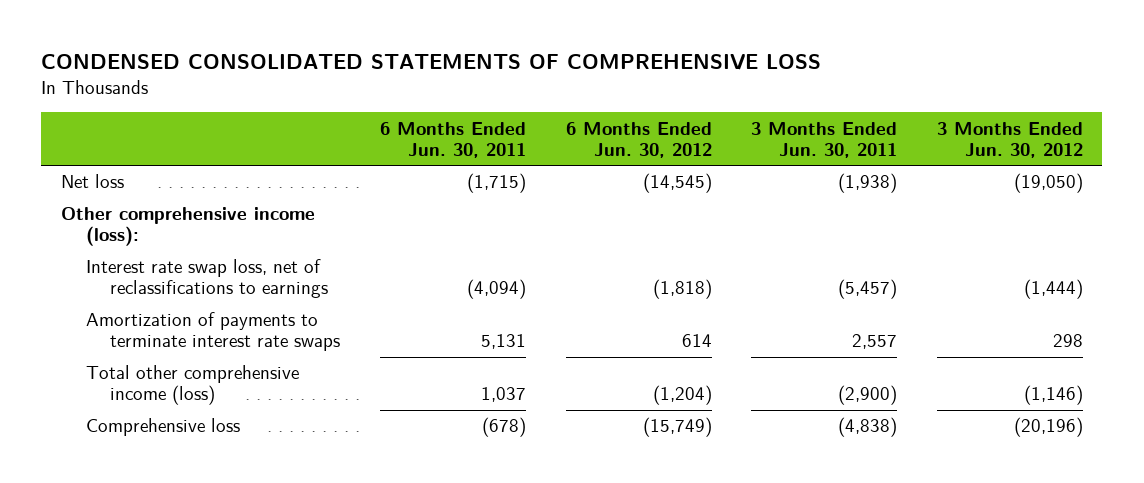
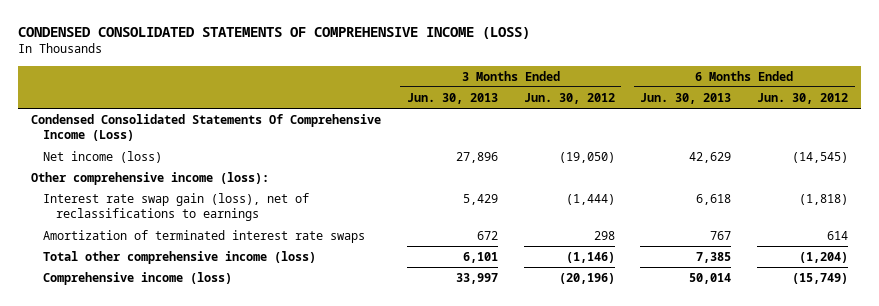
[41,54,822,71] CONDENSED CONSOLIDATED STATEMENTS OF COMPREHENSIVE LOSS -> [18,27,531,40] CONDENSED CONSOLIDATED STATEMENTS OF COMPREHENSIVE INCOME (LOSS)
[379,121,526,158] 6 Months Ended Jun. 30, 2011 -> none
[751,121,898,158] 3 Months Ended Jun. 30, 2011 -> none
none -> [406,92,498,104] Jun. 30, 2013
none -> [640,92,732,104] Jun. 30, 2013
none -> [31,114,382,142] Condensed Consolidated Statements Of Comprehensive Income (Loss)
[60,174,124,189] Net loss -> [43,151,163,164] Net income (loss)
[85,259,329,299] Interest rate swap loss, net of reclassifications to earnings -> [43,193,310,222] Interest rate swap gain (loss), net of reclassifications to earnings
[85,312,341,352] Amortization of payments to terminate interest rate swaps -> [43,230,366,244] Amortization of terminated interest rate swaps
[85,418,240,437] Comprehensive loss -> [43,272,233,286] Comprehensive income (loss)

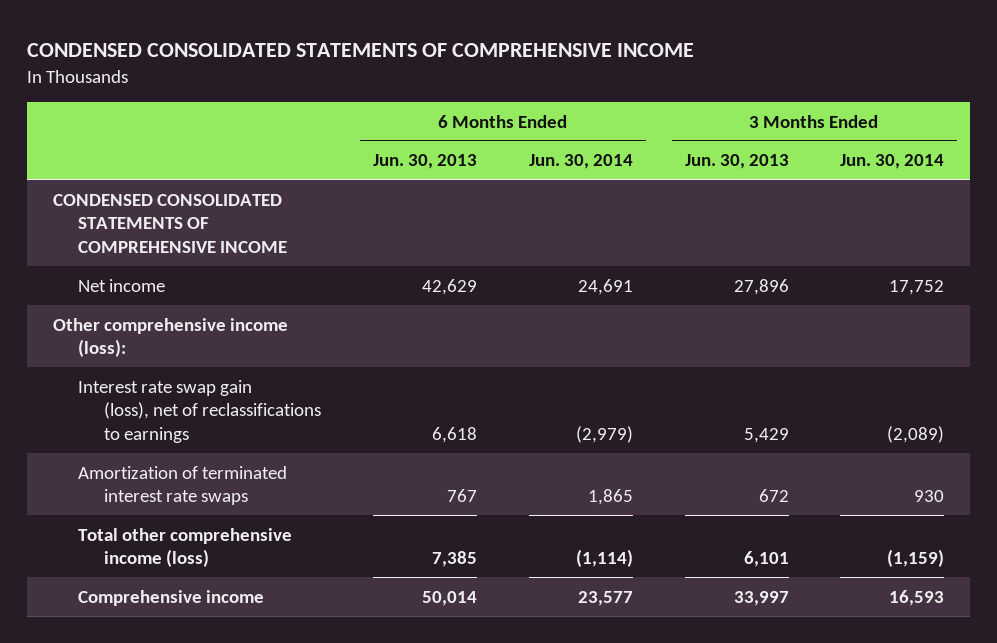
[18,27,531,40] CONDENSED CONSOLIDATED STATEMENTS OF COMPREHENSIVE INCOME (LOSS) -> [27,42,695,57] CONDENSED CONSOLIDATED STATEMENTS OF COMPREHENSIVE INCOME
[523,92,615,104] Jun. 30, 2012 -> none
[757,92,849,104] Jun. 30, 2012 -> none
none -> [528,154,633,170] Jun. 30, 2014
none -> [840,154,945,170] Jun. 30, 2014
[31,114,382,142] Condensed Consolidated Statements Of Comprehensive Income (Loss) -> [53,193,288,254] CONDENSED CONSOLIDATED STATEMENTS OF COMPREHENSIVE INCOME
[43,151,163,164] Net income (loss) -> [78,278,166,292] Net income
[43,272,233,286] Comprehensive income (loss) -> [78,589,265,606] Comprehensive income

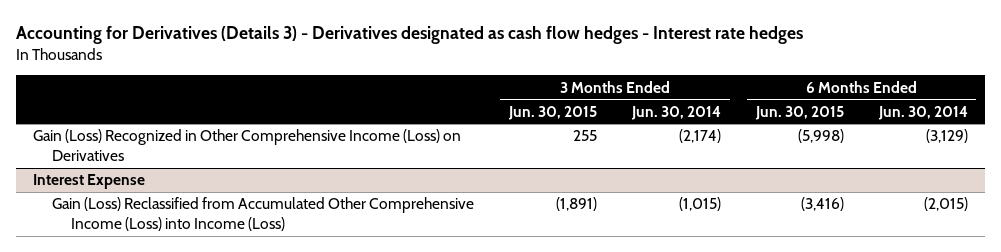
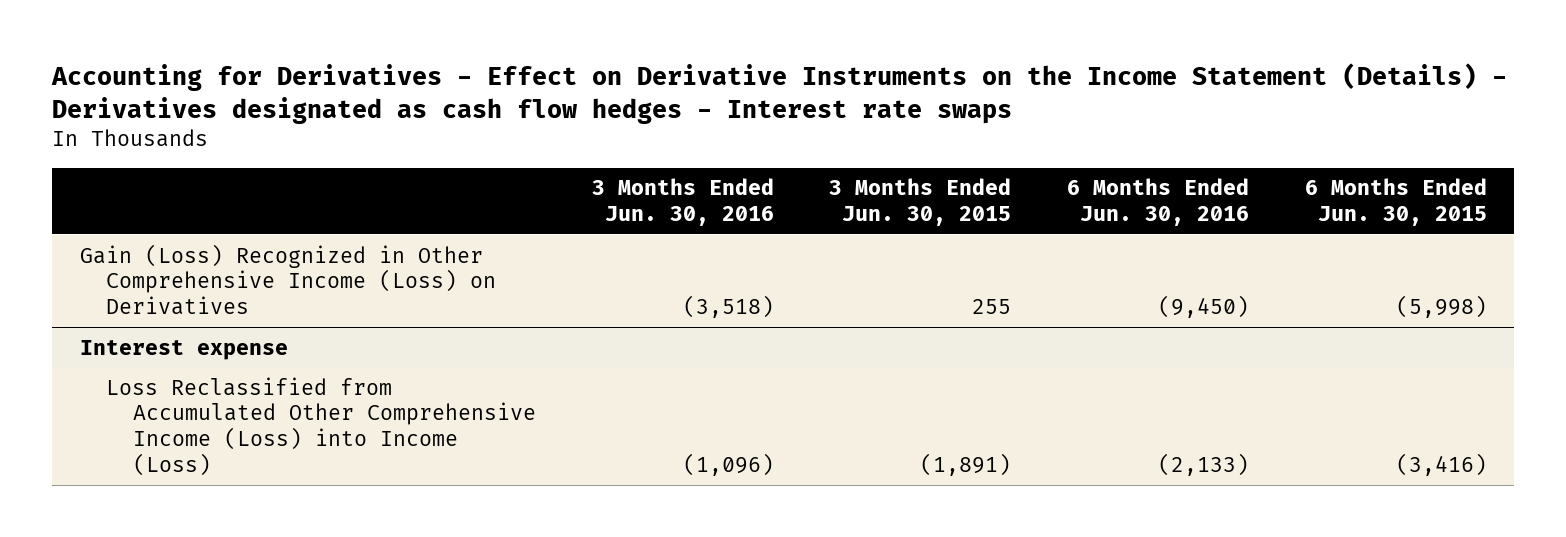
[15,26,803,45] Accounting for Derivatives (Details 3) - Derivatives designated as cash flow hedges - Interest rate hedges -> [50,62,1507,124] Accounting for Derivatives - Effect on Derivative Instruments on the Income Statement (Details) - Derivatives designated as cash flow hedges - Interest rate swaps
[630,105,721,120] Jun. 30, 2014 -> none
[877,105,968,120] Jun. 30, 2014 -> none
none -> [591,178,774,226] 3 Months Ended Jun. 30, 2016
none -> [1066,178,1249,226] 6 Months Ended Jun. 30, 2016
[32,174,145,190] Interest Expense -> [79,339,288,360] Interest expense
[52,197,475,232] Gain (Loss) Reclassified from Accumulated Other Comprehensive Income (Loss) into Income (Loss) -> [106,376,537,477] Loss Reclassified from Accumulated Other Comprehensive Income (Loss) into Income (Loss)

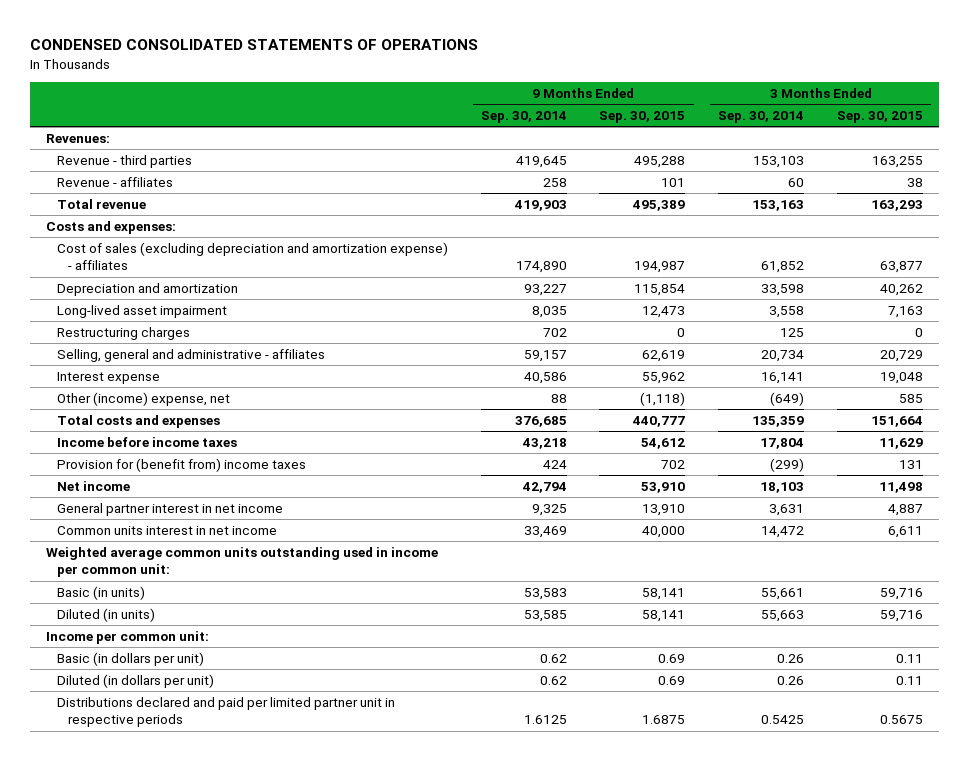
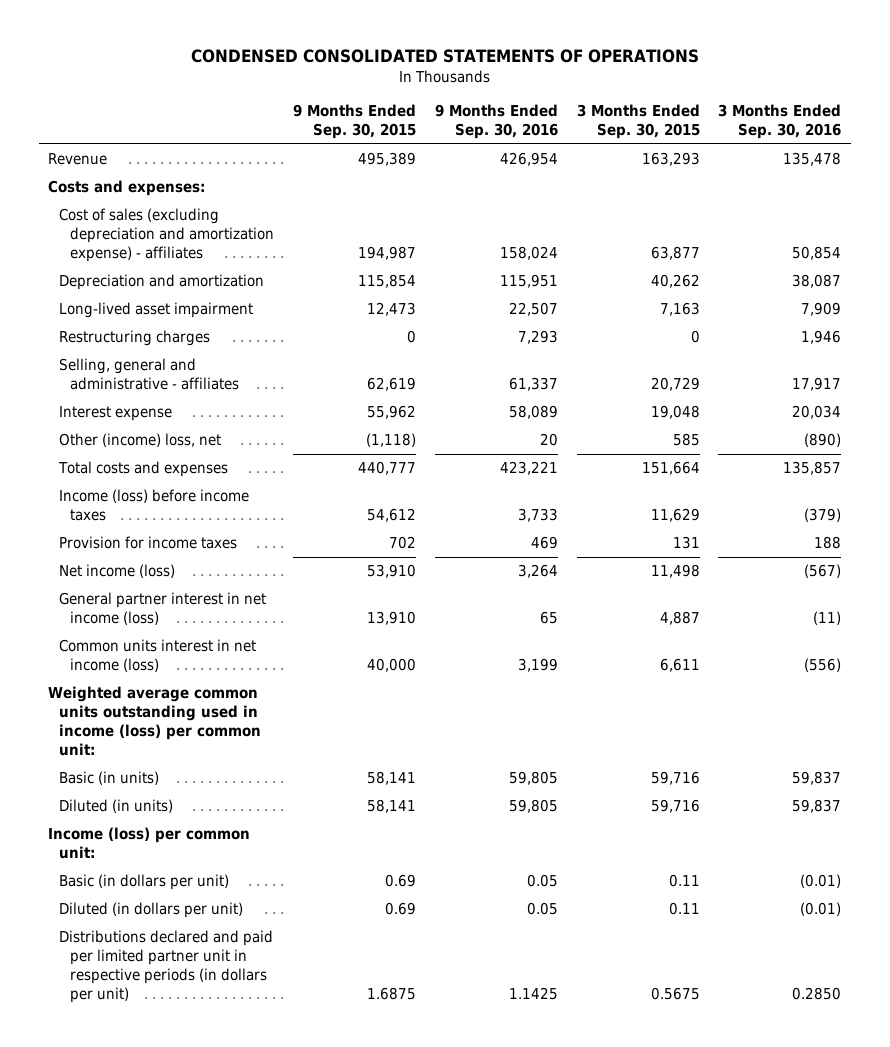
[480,111,567,124] Sep. 30, 2014 -> none
[718,111,805,124] Sep. 30, 2014 -> none
none -> [434,104,558,140] 9 Months Ended Sep. 30, 2016
none -> [718,104,842,140] 3 Months Ended Sep. 30, 2016
[46,133,111,143] Revenues: -> none
[56,154,192,168] Revenue - third parties -> none
[56,176,173,187] Revenue - affiliates -> none
[56,198,146,209] Total revenue -> [48,153,108,166] Revenue
[56,391,230,406] Other (income) expense, net -> [59,433,222,448] Other (income) loss, net
[56,436,237,447] Income before income taxes -> [59,489,250,522] Income (loss) before income taxes
[56,457,306,472] Provision for (benefit from) income taxes -> [59,536,238,550] Provision for income taxes
[56,480,130,491] Net income -> [59,564,176,579] Net income (loss)
[56,502,283,516] General partner interest in net income -> [59,592,267,626] General partner interest in net income (loss)
[56,525,277,535] Common units interest in net income -> [59,639,257,673] Common units interest in net income (loss)
[46,546,439,578] Weighted average common units outstanding used in income per common unit: -> [48,686,262,757] Weighted average common units outstanding used in income (loss) per common unit:
[46,630,210,644] Income per common unit: -> [48,827,251,860] Income (loss) per common unit:
[56,696,395,728] Distributions declared and paid per limited partner unit in respective periods -> [59,930,274,1004] Distributions declared and paid per limited partner unit in respective periods (in dollars per unit)

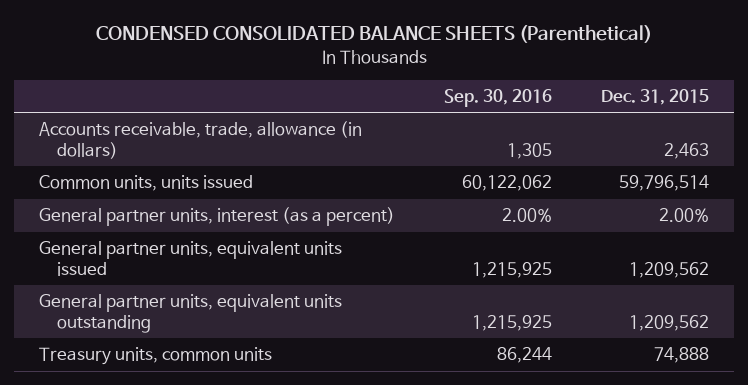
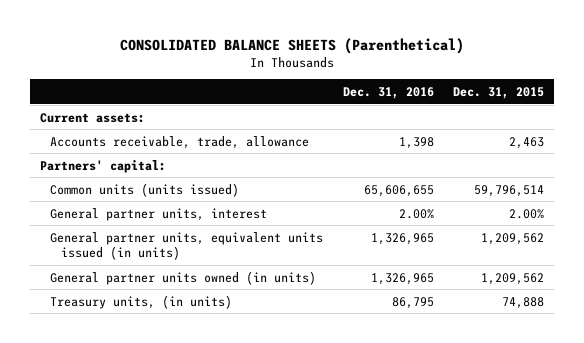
[95,25,652,44] CONDENSED CONSOLIDATED BALANCE SHEETS (Parenthetical) -> [119,37,464,54] CONSOLIDATED BALANCE SHEETS (Parenthetical)
[443,89,552,108] Sep. 30, 2016 -> none
none -> [342,86,434,99] Dec. 31, 2016
none -> [39,112,145,123] Current assets:
[38,121,362,159] Accounts receivable, trade, allowance (in dollars) -> [50,135,310,149] Accounts receivable, trade, allowance
none -> [39,159,166,173] Partners' capital:
[38,175,253,192] Common units, units issued -> [50,182,240,197] Common units (units issued)
[38,207,395,227] General partner units, interest (as a percent) -> [50,207,268,221] General partner units, interest
[38,241,342,276] General partner units, equivalent units issued -> [50,231,324,260] General partner units, equivalent units issued (in units)
[38,294,342,333] General partner units, equivalent units outstanding -> [50,270,317,285] General partner units owned (in units)
[38,347,272,366] Treasury units, common units -> [50,294,233,309] Treasury units, (in units)

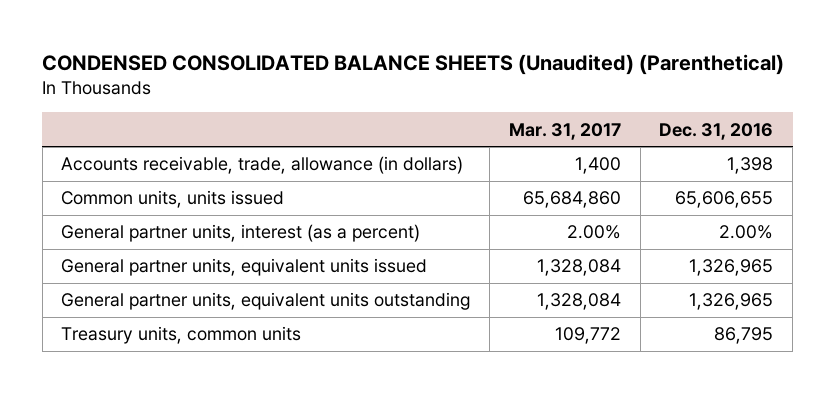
[119,37,464,54] CONSOLIDATED BALANCE SHEETS (Parenthetical) -> [42,54,785,76] CONDENSED CONSOLIDATED BALANCE SHEETS (Unaudited) (Parenthetical)
[453,86,545,99] Dec. 31, 2015 -> none
none -> [508,122,621,140] Mar. 31, 2017
[39,112,145,123] Current assets: -> none
[39,159,166,173] Partners' capital: -> none
[50,135,310,149] Accounts receivable, trade, allowance -> [61,156,464,175] Accounts receivable, trade, allowance (in dollars)
[50,182,240,197] Common units (units issued) -> [61,190,285,209] Common units, units issued
[50,207,268,221] General partner units, interest -> [61,224,421,243] General partner units, interest (as a percent)
[50,231,324,260] General partner units, equivalent units issued (in units) -> [61,258,428,277] General partner units, equivalent units issued
[50,270,317,285] General partner units owned (in units) -> [61,292,471,311] General partner units, equivalent units outstanding
[50,294,233,309] Treasury units, (in units) -> [61,326,302,345] Treasury units, common units

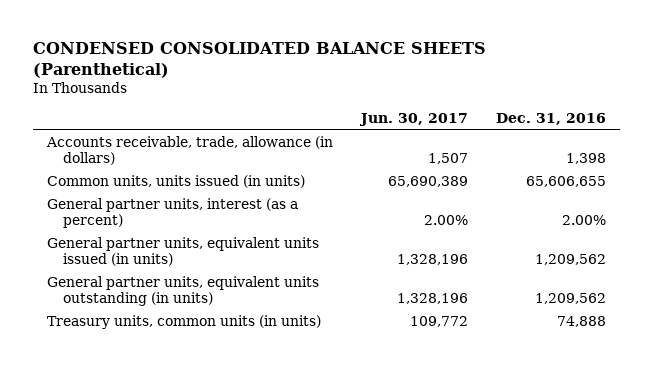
[42,54,785,76] CONDENSED CONSOLIDATED BALANCE SHEETS (Unaudited) (Parenthetical) -> [32,41,486,78] CONDENSED CONSOLIDATED BALANCE SHEETS (Parenthetical)
[508,122,621,140] Mar. 31, 2017 -> none
none -> [358,113,468,127] Jun. 30, 2017
[61,190,285,209] Common units, units issued -> [46,175,305,189] Common units, units issued (in units)
[61,258,428,277] General partner units, equivalent units issued -> [46,237,319,267] General partner units, equivalent units issued (in units)
[689,259,774,277] 1,326,965 -> [534,254,606,266] 1,209,562
[61,292,471,311] General partner units, equivalent units outstanding -> [46,276,319,307] General partner units, equivalent units outstanding (in units)
[689,293,774,311] 1,326,965 -> [534,293,606,305] 1,209,562
[61,326,302,345] Treasury units, common units -> [46,315,321,330] Treasury units, common units (in units)
[714,327,774,345] 86,795 -> [556,316,606,328] 74,888

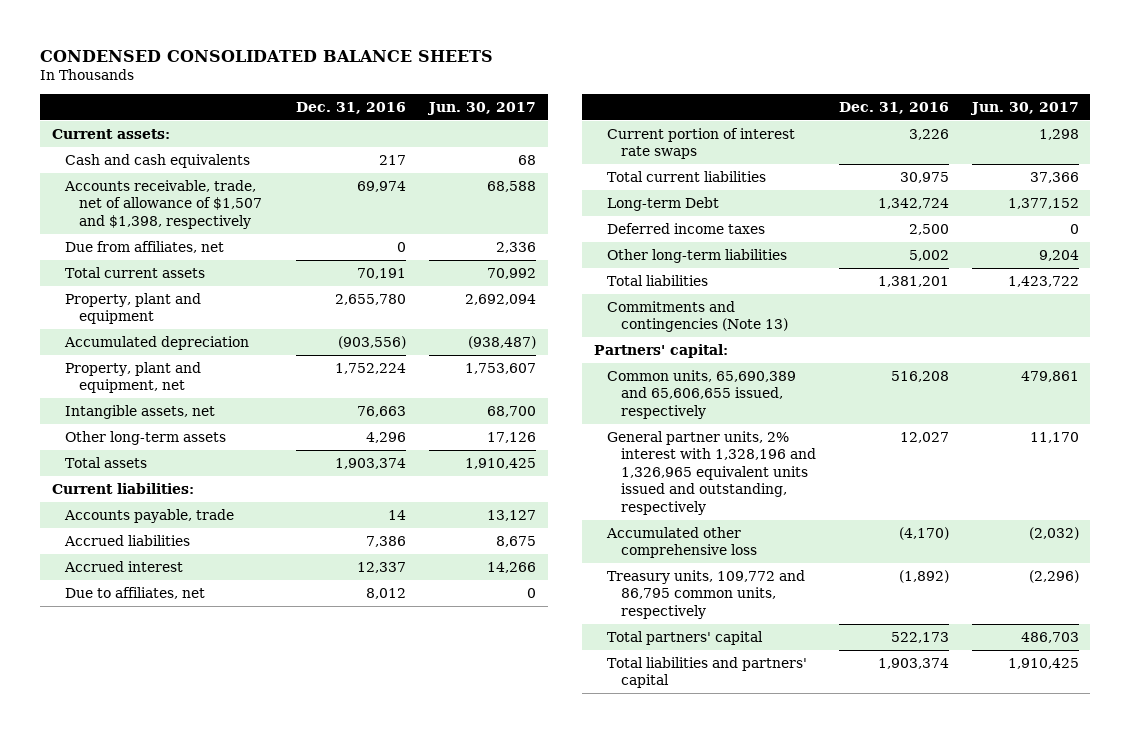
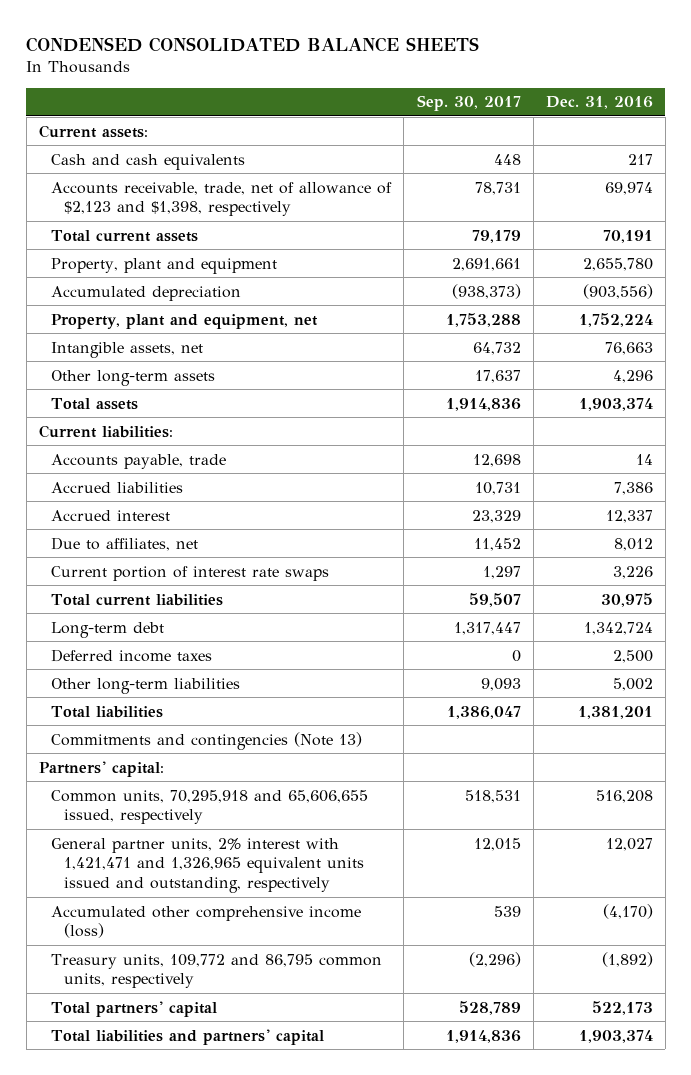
[427,102,537,116] Jun. 30, 2017 -> none
none -> [416,95,521,112] Sep. 30, 2017
[65,240,225,253] Due from affiliates, net -> none
[64,179,262,229] Accounts receivable, trade, net of allowance of $1,507 and $1,398, respectively -> [51,181,393,217] Accounts receivable, trade, net of allowance of $2,123 and $1,398, respectively
[607,196,720,211] Long-term Debt -> [51,621,165,638] Long-term debt
[607,369,797,419] Common units, 65,690,389 and 65,606,655 issued, respectively -> [51,789,369,825] Common units, 70,295,918 and 65,606,655 issued, respectively
[607,430,816,515] General partner units, 2% interest with 1,328,196 and 1,326,965 equivalent units issued and outstanding, respectively -> [51,837,365,893] General partner units, 2% interest with 1,421,471 and 1,326,965 equivalent units issued and outstanding, respectively
[606,526,757,559] Accumulated other comprehensive loss -> [51,905,362,939] Accumulated other comprehensive income (loss)

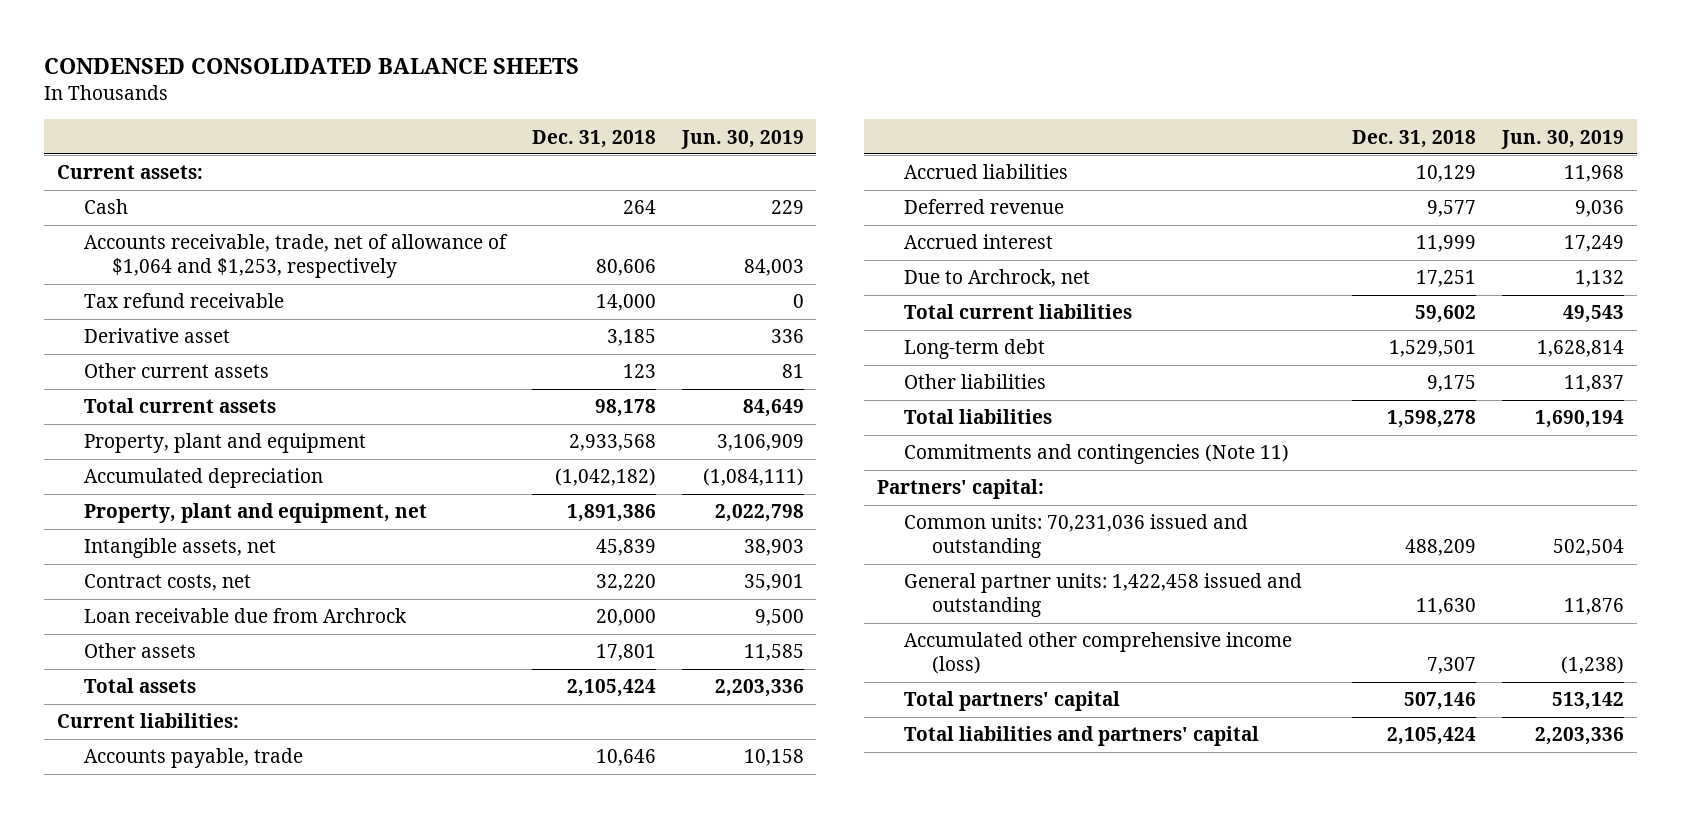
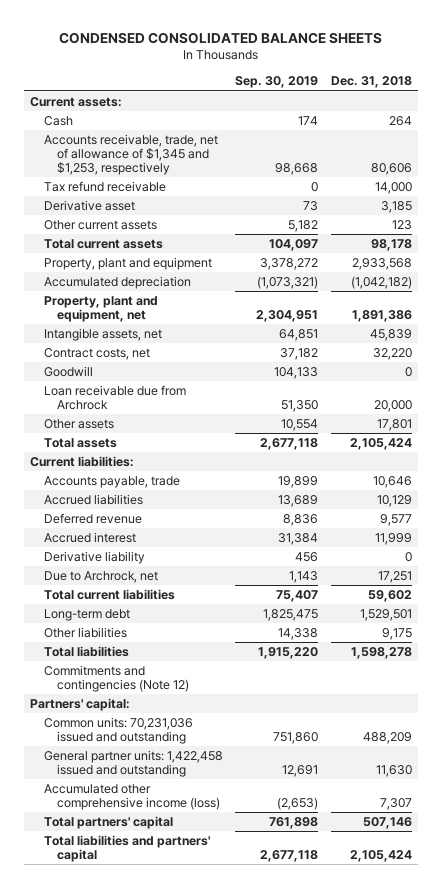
[680,129,804,149] Jun. 30, 2019 -> none
none -> [235,76,319,89] Sep. 30, 2019
[84,234,509,279] Accounts receivable, trade, net of allowance of $1,064 and $1,253, respectively -> [43,133,218,176] Accounts receivable, trade, net of allowance of $1,345 and $1,253, respectively
none -> [43,365,93,377] Goodwill
none -> [43,550,145,564] Derivative liability
[904,444,1290,465] Commitments and contingencies (Note 11) -> [43,664,190,693] Commitments and contingencies (Note 12)

